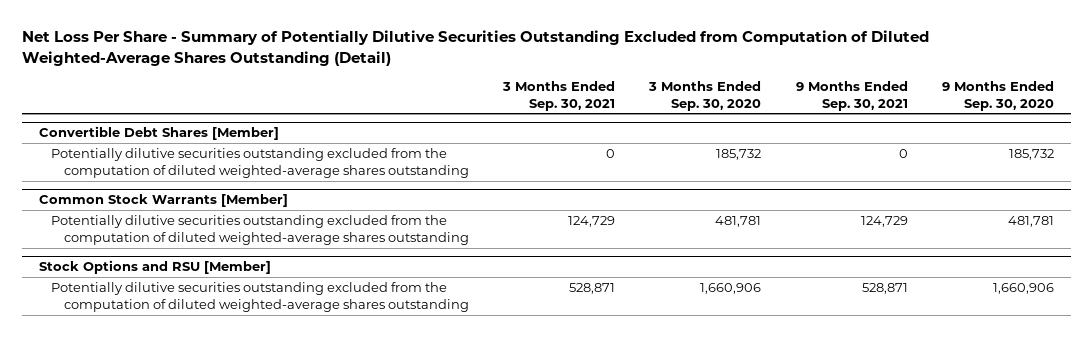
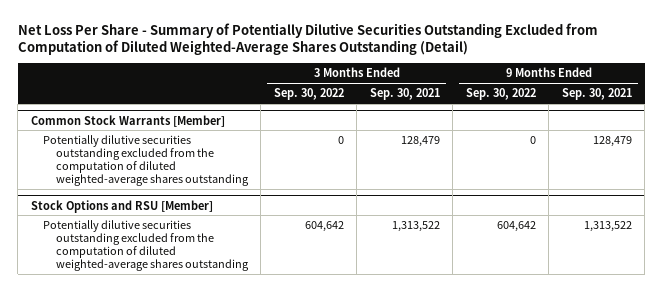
[648,80,762,111] 3 Months Ended Sep. 30, 2020 -> none
[941,80,1054,111] 9 Months Ended Sep. 30, 2020 -> none
none -> [273,88,344,101] Sep. 30, 2022
none -> [465,88,536,101] Sep. 30, 2022
[38,126,279,141] Convertible Debt Shares [Member] -> none
[51,147,470,178] Potentially dilutive securities outstanding excluded from the computation of diluted weighted-average shares outstanding -> none
[568,215,616,227] 124,729 -> [400,136,440,148] 128,479
[860,215,908,227] 124,729 -> [592,136,632,148] 128,479
[569,282,616,294] 528,871 -> [391,221,440,233] 1,313,522
[861,282,908,294] 528,871 -> [583,221,632,233] 1,313,522

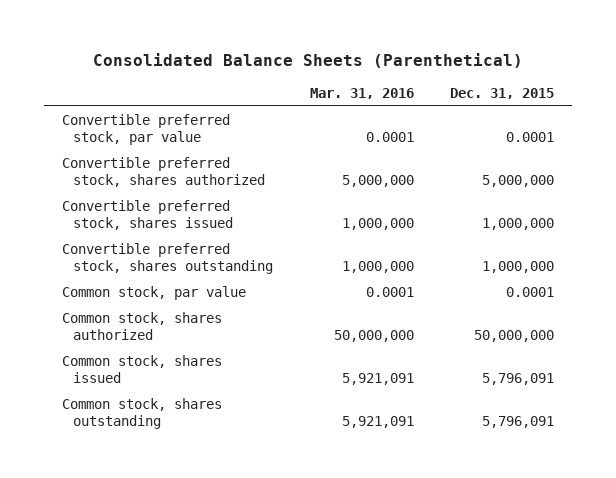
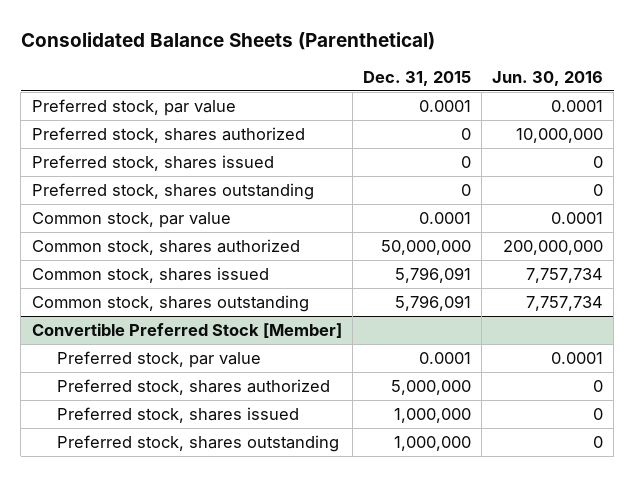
[309,87,414,99] Mar. 31, 2016 -> none
none -> [491,71,603,87] Jun. 30, 2016
[62,114,231,146] Convertible preferred stock, par value -> [31,98,236,116] Preferred stock, par value
[62,157,266,188] Convertible preferred stock, shares authorized -> [31,126,305,143] Preferred stock, shares authorized
[482,175,555,188] 5,000,000 -> [460,127,471,140] 0
[62,200,234,231] Convertible preferred stock, shares issued -> [31,154,274,171] Preferred stock, shares issued
[482,218,555,231] 1,000,000 -> [460,155,471,168] 0
[62,243,274,275] Convertible preferred stock, shares outstanding -> [31,182,314,200] Preferred stock, shares outstanding
[482,261,555,274] 1,000,000 -> [460,183,471,196] 0
none -> [31,322,342,338] Convertible Preferred Stock [Member]
none -> [56,350,261,368] Preferred stock, par value
none -> [56,378,330,395] Preferred stock, shares authorized
none -> [56,406,299,423] Preferred stock, shares issued
none -> [56,434,339,452] Preferred stock, shares outstanding

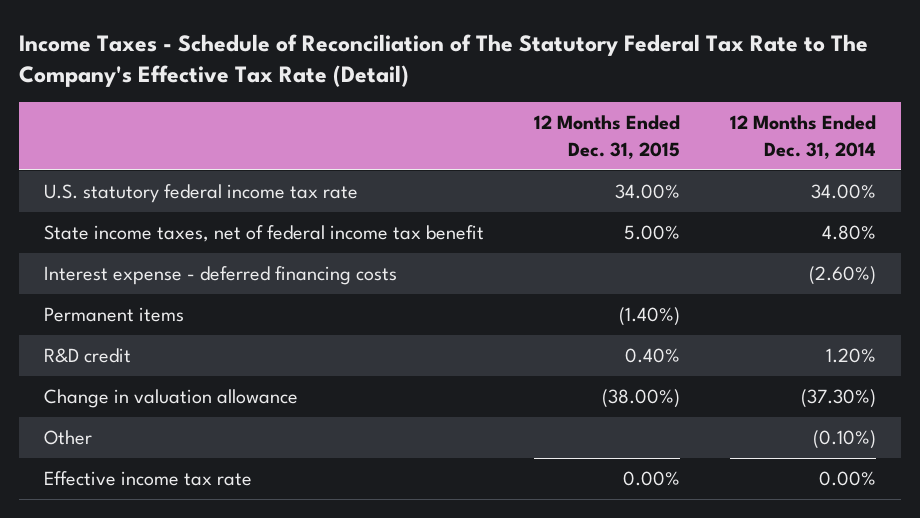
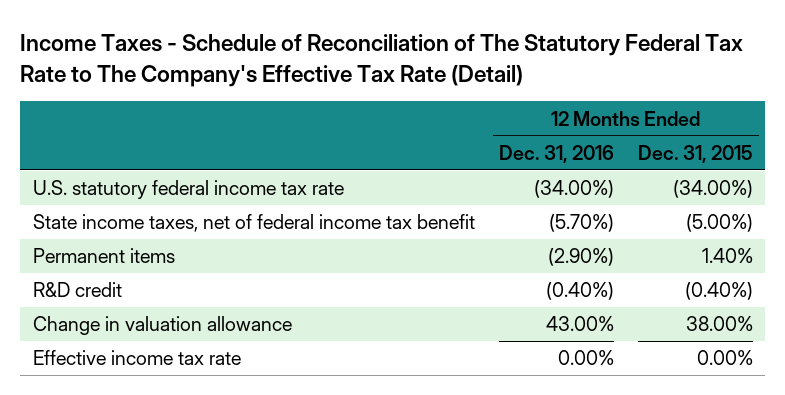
[730,115,877,159] 12 Months Ended Dec. 31, 2014 -> none
none -> [498,144,614,163] Dec. 31, 2016
[44,266,398,286] Interest expense - deferred financing costs -> none
[44,430,93,446] Other -> none
[615,184,681,200] 34.00% -> [672,180,753,199] (34.00%)
[624,225,681,241] 5.00% -> [685,214,753,233] (5.00%)
[619,307,681,327] (1.40%) -> [701,248,753,264] 1.40%
[625,348,681,364] 0.40% -> [684,282,753,301] (0.40%)
[602,389,681,409] (38.00%) -> [685,316,753,332] 38.00%

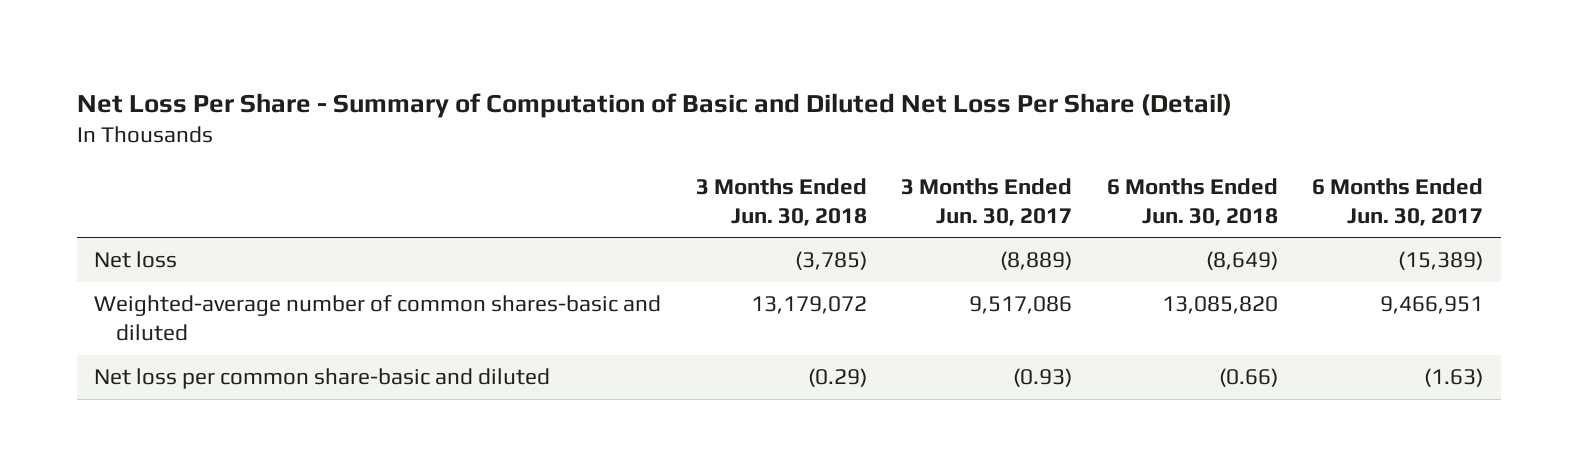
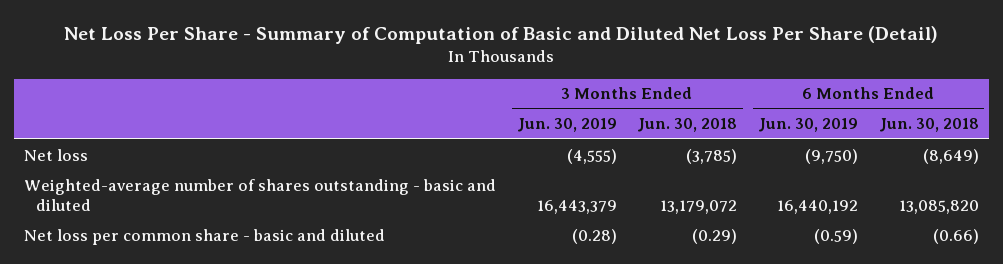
[901,177,1073,226] 3 Months Ended Jun. 30, 2017 -> none
[1312,177,1484,226] 6 Months Ended Jun. 30, 2017 -> none
none -> [516,118,617,133] Jun. 30, 2019
none -> [758,118,859,133] Jun. 30, 2019
[94,295,662,341] Weighted-average number of common shares-basic and diluted -> [24,178,497,211] Weighted-average number of shares outstanding - basic and diluted
[94,368,551,390] Net loss per common share-basic and diluted -> [24,228,386,245] Net loss per common share - basic and diluted

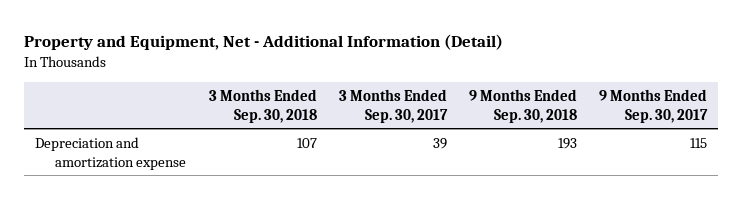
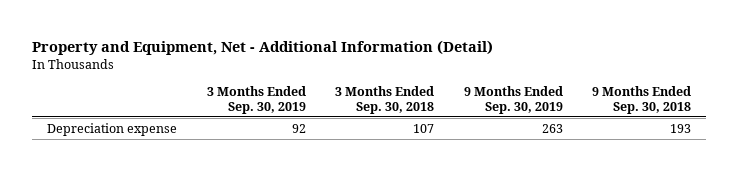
[338,88,448,123] 3 Months Ended Sep. 30, 2017 -> none
[599,88,709,123] 9 Months Ended Sep. 30, 2017 -> none
none -> [206,86,306,115] 3 Months Ended Sep. 30, 2019
none -> [463,86,563,115] 9 Months Ended Sep. 30, 2019
[34,136,187,170] Depreciation and amortization expense -> [47,122,178,136] Depreciation expense

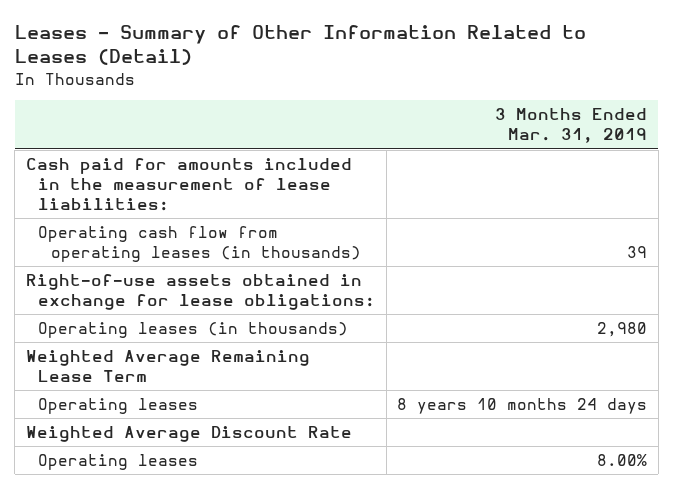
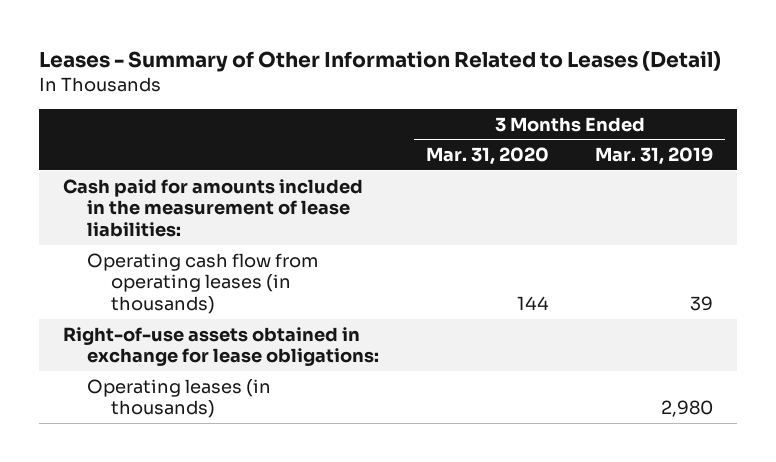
none -> [425,147,549,166] Mar. 31, 2020
[25,350,310,383] Weighted Average Remaining Lease Term -> none
[38,398,199,415] Operating leases -> none
[25,426,352,443] Weighted Average Discount Rate -> none
[38,454,199,471] Operating leases -> none

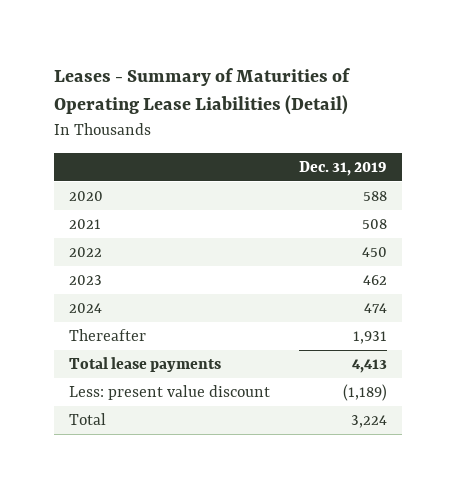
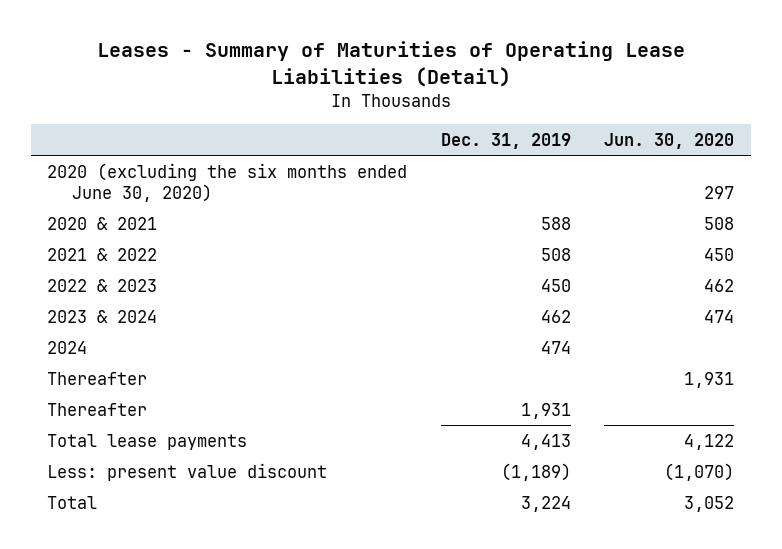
none -> [604,132,735,149] Jun. 30, 2020
none -> [47,162,408,202] 2020 (excluding the six months ended June 30, 2020)
[68,191,103,202] 2020 -> [47,216,158,230] 2020 & 2021
[68,219,101,230] 2021 -> [47,247,158,261] 2021 & 2022
[68,247,102,258] 2022 -> [47,278,158,292] 2022 & 2023
[68,275,102,286] 2023 -> [47,309,158,323] 2023 & 2024
none -> [47,371,148,385] Thereafter

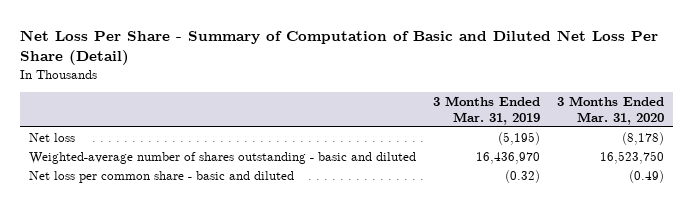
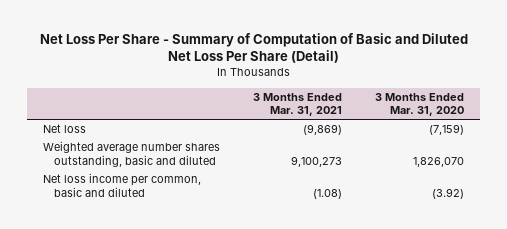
[432,96,540,125] 3 Months Ended Mar. 31, 2019 -> none
none -> [253,92,343,117] 3 Months Ended Mar. 31, 2021
[622,132,665,146] (8,178) -> [428,123,464,135] (7,159)
[28,152,416,165] Weighted-average number of shares outstanding - basic and diluted -> [43,140,221,167] Weighted average number shares outstanding, basic and diluted
[600,151,665,165] 16,523,750 -> [412,156,464,167] 1,826,070
[28,171,294,184] Net loss per common share - basic and diluted -> [43,172,202,197] Net loss income per common, basic and diluted
[629,170,665,184] (0.49) -> [431,187,464,199] (3.92)

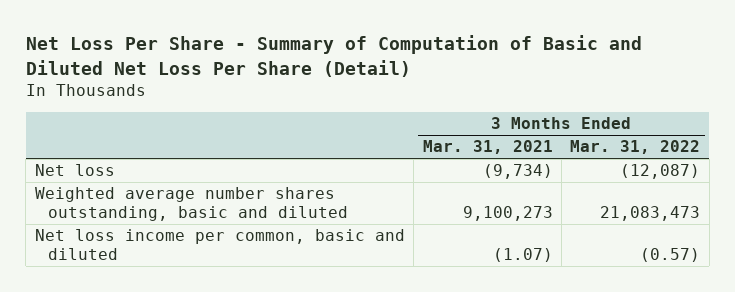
[374,92,464,117] 3 Months Ended Mar. 31, 2020 -> none
none -> [570,140,701,155] Mar. 31, 2022
[303,123,343,135] (9,869) -> [482,164,553,180] (9,734)
[313,188,343,199] (1.08) -> [492,247,553,262] (1.07)

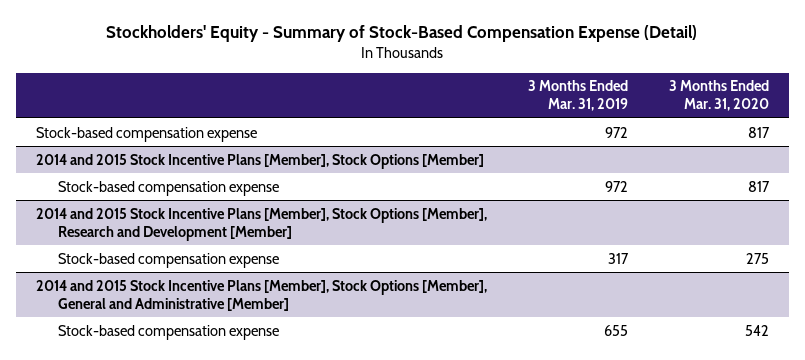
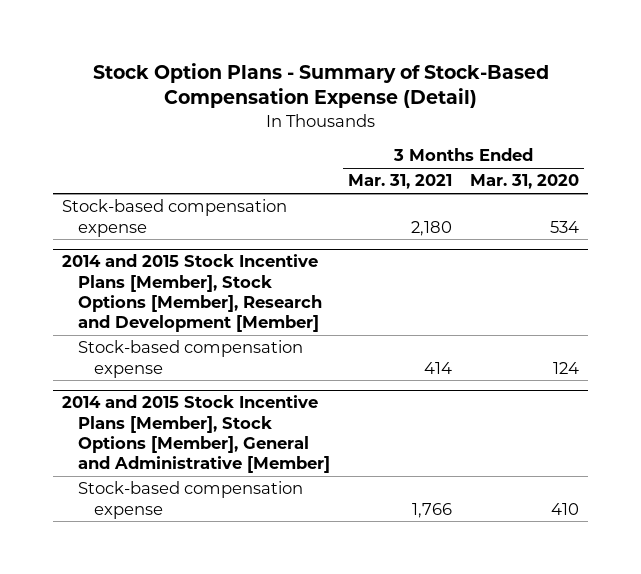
[106,25,698,43] Stockholders' Equity - Summary of Stock-Based Compensation Expense (Detail) -> [92,62,549,109] Stock Option Plans - Summary of Stock-Based Compensation Expense (Detail)
[527,80,628,112] 3 Months Ended Mar. 31, 2019 -> none
none -> [348,174,453,190] Mar. 31, 2021
[36,153,485,169] 2014 and 2015 Stock Incentive Plans [Member], Stock Options [Member] -> none
[57,180,279,196] Stock-based compensation expense -> none
[747,126,770,138] 817 -> [550,220,580,233] 534
[745,252,769,264] 275 -> [553,361,580,374] 124
[744,324,769,336] 542 -> [551,502,580,515] 410

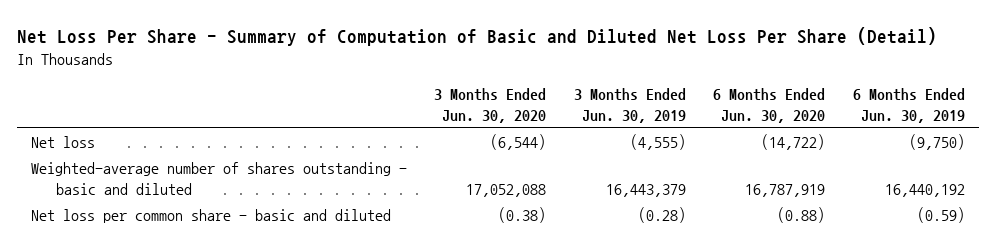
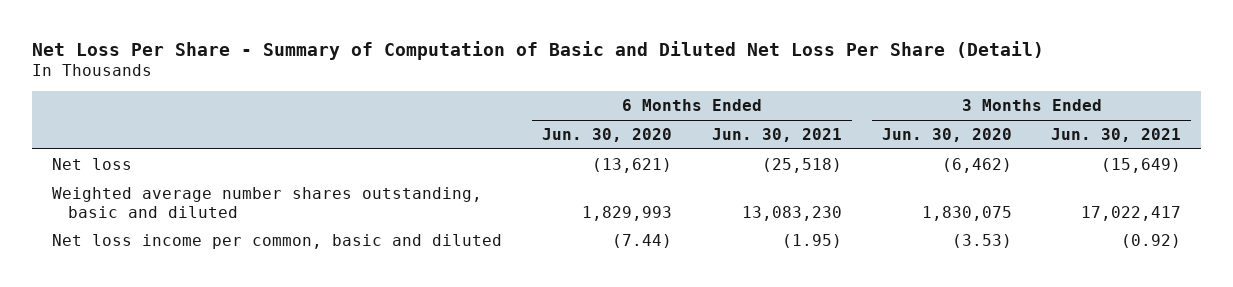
[573,87,686,123] 3 Months Ended Jun. 30, 2019 -> none
[853,87,966,123] 6 Months Ended Jun. 30, 2019 -> none
none -> [711,128,842,143] Jun. 30, 2021
none -> [1051,128,1182,143] Jun. 30, 2021
[490,134,547,151] (6,544) -> [941,157,1012,173] (6,462)
[761,134,826,151] (14,722) -> [591,157,672,173] (13,621)
[30,162,407,196] Weighted-average number of shares outstanding - basic and diluted -> [51,186,482,218] Weighted average number shares outstanding, basic and diluted
[466,184,547,198] 17,052,088 -> [921,205,1012,221] 1,830,075
[745,184,826,198] 16,787,919 -> [581,205,672,221] 1,829,993
[30,209,391,224] Net loss per common share - basic and diluted -> [51,233,502,249] Net loss income per common, basic and diluted
[498,207,547,224] (0.38) -> [951,233,1012,248] (3.53)
[777,207,826,224] (0.88) -> [611,233,672,248] (7.44)

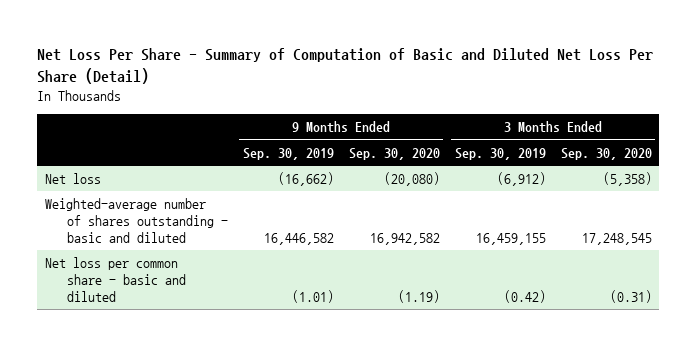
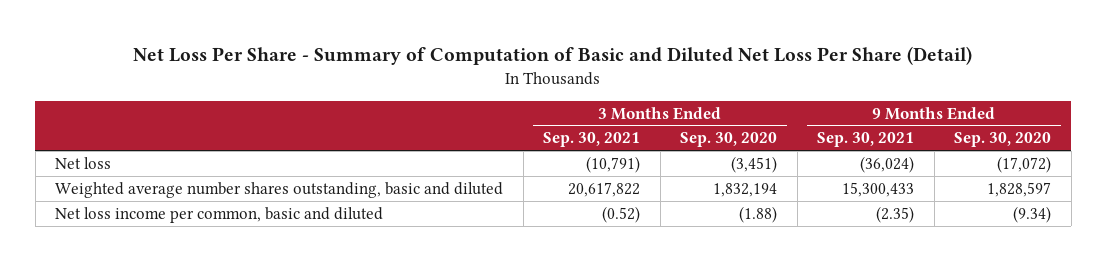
[242,147,334,160] Sep. 30, 2019 -> none
[454,147,546,160] Sep. 30, 2019 -> none
none -> [543,132,641,148] Sep. 30, 2021
none -> [817,132,915,148] Sep. 30, 2021
[383,172,440,187] (20,080) -> [997,155,1052,173] (17,072)
[602,172,652,187] (5,358) -> [731,155,778,173] (3,451)
[44,198,228,244] Weighted-average number of shares outstanding - basic and diluted -> [55,181,504,198] Weighted average number shares outstanding, basic and diluted
[369,233,440,246] 16,942,582 -> [987,181,1052,197] 1,828,597
[581,233,652,246] 17,248,545 -> [713,182,778,197] 1,832,194
[44,257,186,303] Net loss per common share - basic and diluted -> [55,206,384,223] Net loss income per common, basic and diluted
[397,290,440,304] (1.19) -> [1013,205,1052,223] (9.34)
[609,290,652,304] (0.31) -> [739,205,778,223] (1.88)

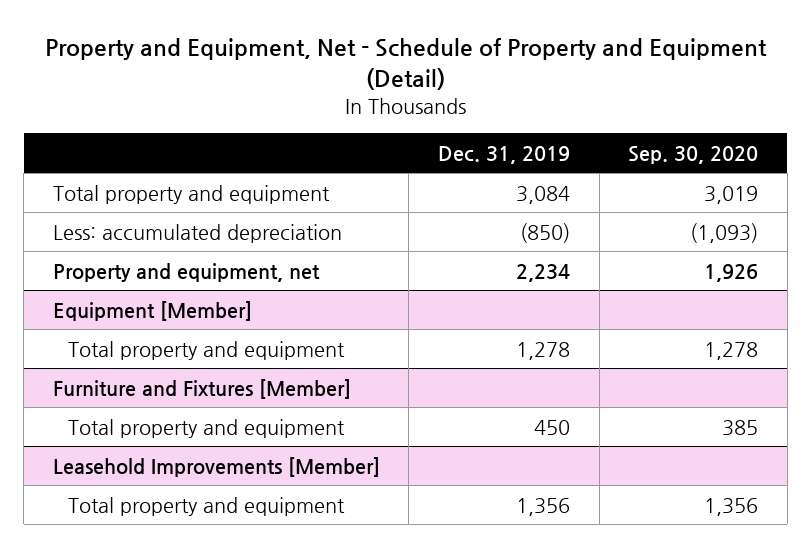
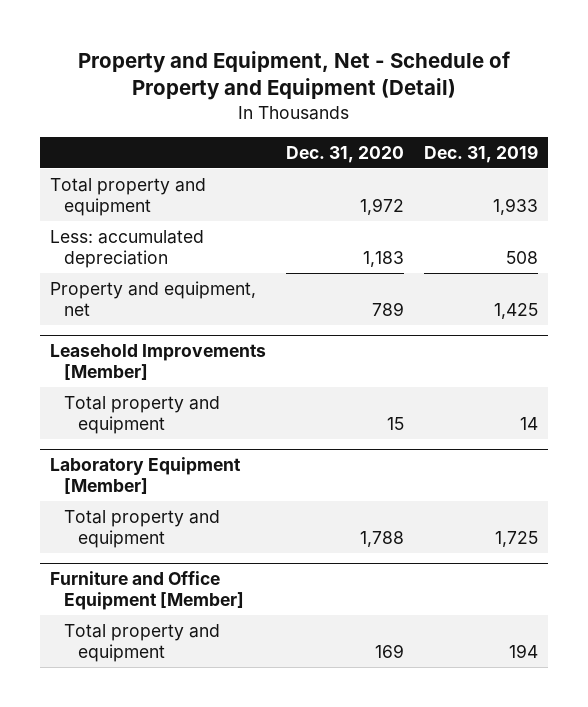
[628,145,759,164] Sep. 30, 2020 -> none
none -> [285,145,404,163] Dec. 31, 2020
[52,300,252,321] Equipment [Member] -> none
[68,340,346,360] Total property and equipment -> none
[52,378,351,399] Furniture and Fixtures [Member] -> none
[68,418,346,438] Total property and equipment -> none
[516,185,571,204] 3,084 -> [492,197,538,215] 1,933
[520,222,571,243] (850) -> [505,250,538,264] 508
[516,263,571,282] 2,234 -> [493,302,538,319] 1,425
[516,497,571,516] 1,356 -> [519,416,538,430] 14
none -> [50,457,242,495] Laboratory Equipment [Member]
none -> [64,509,221,548] Total property and equipment
none -> [50,571,245,611] Furniture and Office Equipment [Member]
none -> [64,623,221,662] Total property and equipment

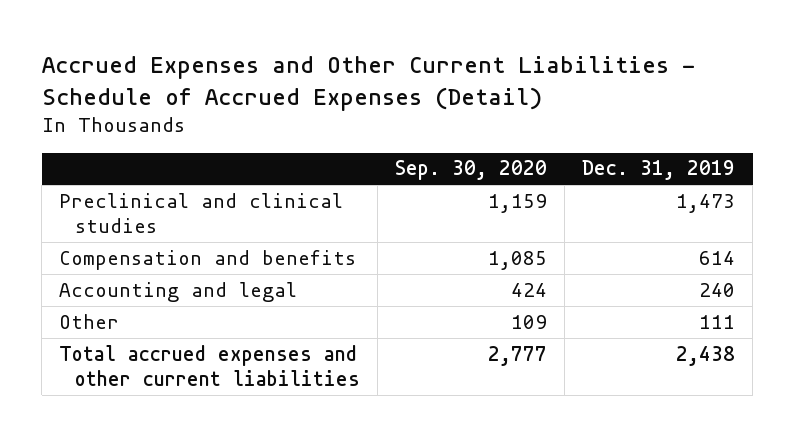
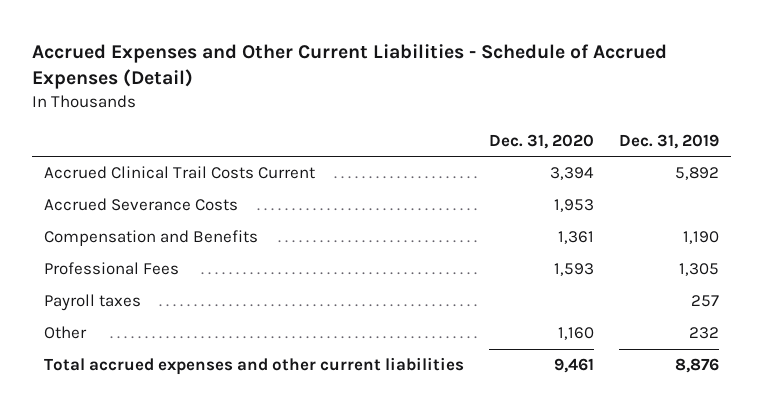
[395,160,548,181] Sep. 30, 2020 -> none
none -> [488,133,594,149] Dec. 31, 2020
[59,192,344,234] Preclinical and clinical studies -> none
[59,281,298,302] Accounting and legal -> none
none -> [44,166,316,180] Accrued Clinical Trail Costs Current
none -> [44,198,239,212] Accrued Severance Costs
[59,249,357,270] Compensation and benefits -> [44,230,259,247] Compensation and Benefits
[699,250,736,265] 614 -> [682,231,719,245] 1,190
none -> [44,262,180,276] Professional Fees
none -> [44,294,142,312] Payroll taxes
[699,314,736,329] 111 -> [688,327,719,340] 232
[676,345,736,366] 2,438 -> [674,358,719,374] 8,876

